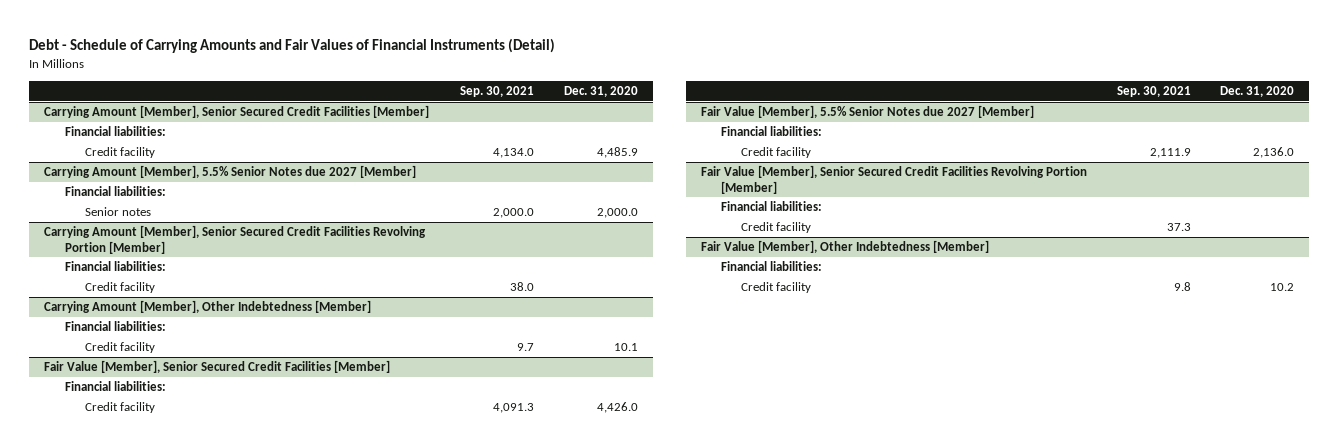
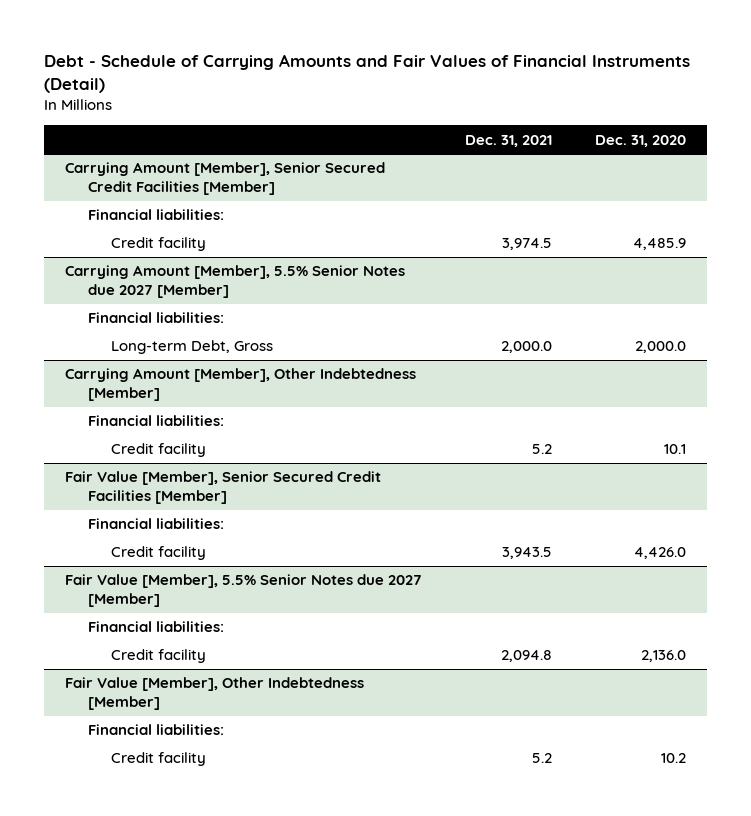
[460,86,535,98] Sep. 30, 2021 -> none
none -> [464,134,552,147] Dec. 31, 2021
[44,225,427,254] Carrying Amount [Member], Senior Secured Credit Facilities Revolving Portion [Member] -> none
[64,261,166,272] Financial liabilities: -> none
[84,282,155,294] Credit facility -> none
[84,207,151,217] Senior notes -> [111,340,274,355] Long-term Debt, Gross
[700,165,1087,194] Fair Value [Member], Senior Secured Credit Facilities Revolving Portion [Member] -> none
[721,201,823,212] Financial liabilities: -> none
[741,222,812,234] Credit facility -> none

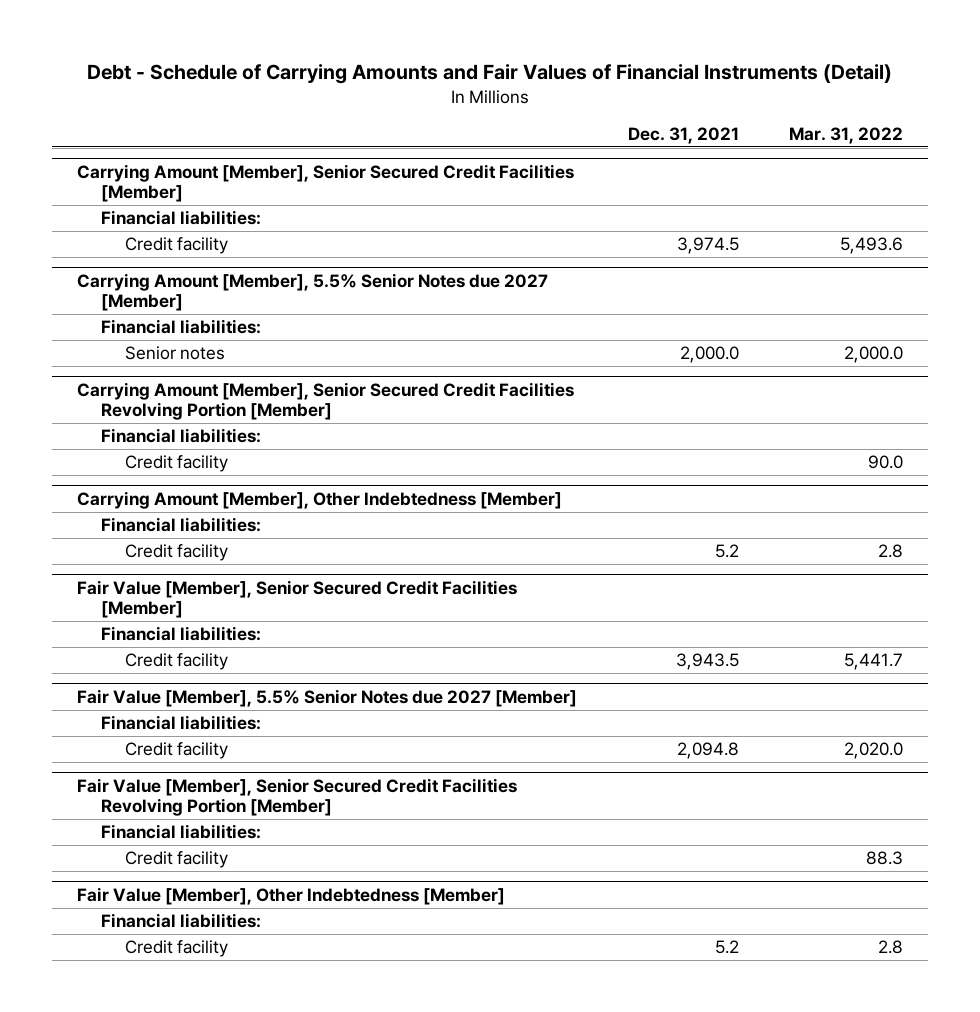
[594,134,686,147] Dec. 31, 2020 -> none
none -> [788,126,903,144] Mar. 31, 2022
[111,340,274,355] Long-term Debt, Gross -> [125,346,226,361] Senior notes
none -> [77,381,575,420] Carrying Amount [Member], Senior Secured Credit Facilities Revolving Portion [Member]
none -> [101,428,262,444] Financial liabilities:
none -> [125,455,229,473] Credit facility
none -> [77,777,518,816] Fair Value [Member], Senior Secured Credit Facilities Revolving Portion [Member]
none -> [101,824,262,840] Financial liabilities:
none -> [125,851,229,869] Credit facility

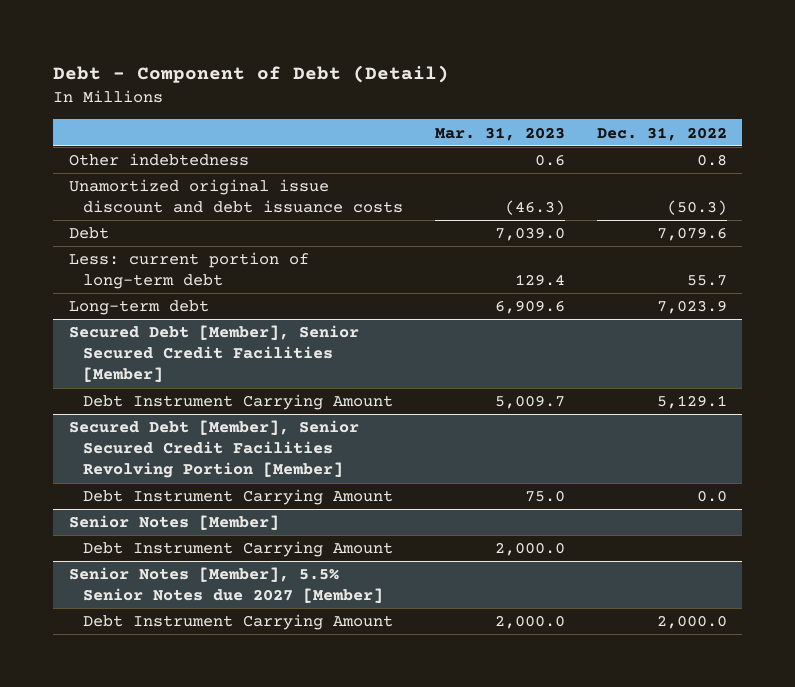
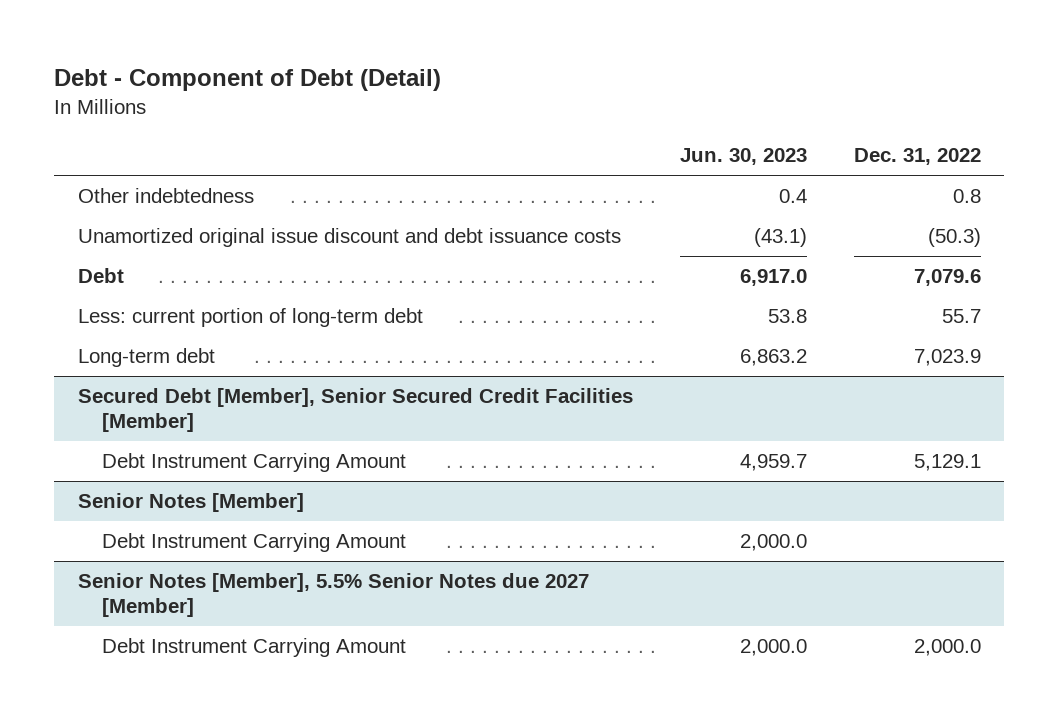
[434,126,565,141] Mar. 31, 2023 -> none
none -> [679,148,807,166] Jun. 30, 2023
[68,420,359,479] Secured Debt [Member], Senior Secured Credit Facilities Revolving Portion [Member] -> none
[83,489,394,506] Debt Instrument Carrying Amount -> none

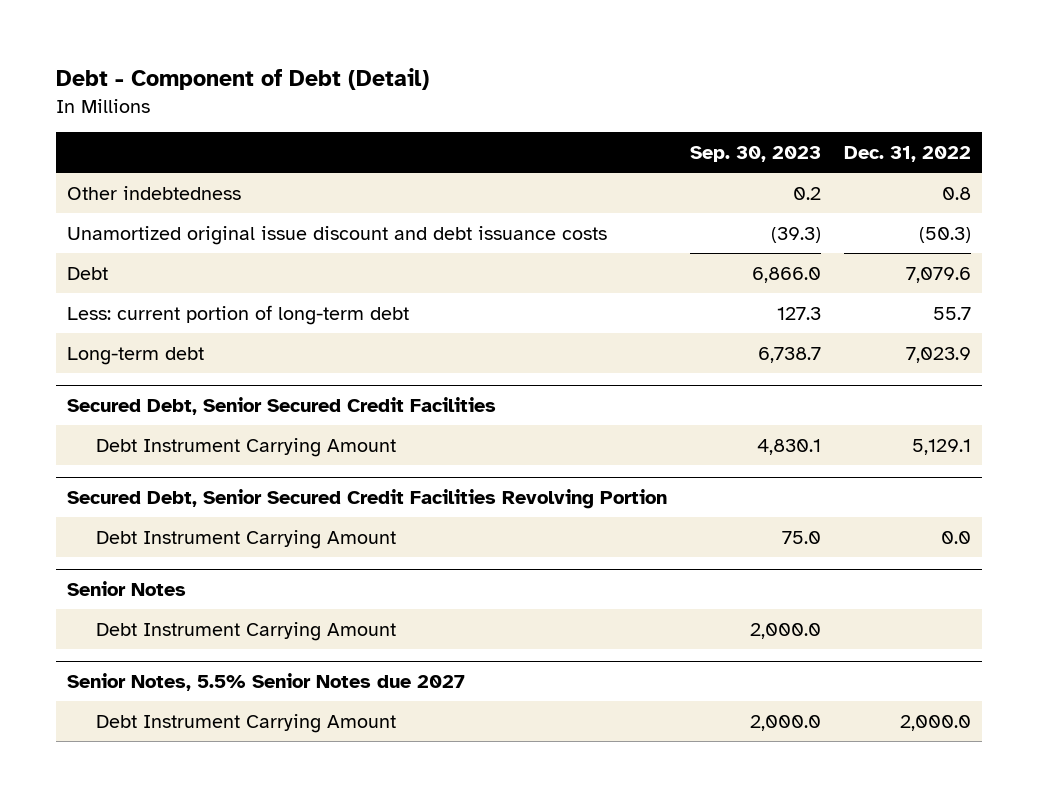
[679,148,807,166] Jun. 30, 2023 -> none
none -> [689,145,821,162] Sep. 30, 2023
[77,388,633,433] Secured Debt [Member], Senior Secured Credit Facilities [Member] -> [67,396,497,415] Secured Debt, Senior Secured Credit Facilities
none -> [67,488,668,509] Secured Debt, Senior Secured Credit Facilities Revolving Portion
none -> [96,529,397,549] Debt Instrument Carrying Amount
[77,493,304,513] Senior Notes [Member] -> [67,580,187,596] Senior Notes
[77,573,589,618] Senior Notes [Member], 5.5% Senior Notes due 2027 [Member] -> [67,672,466,691] Senior Notes, 5.5% Senior Notes due 2027

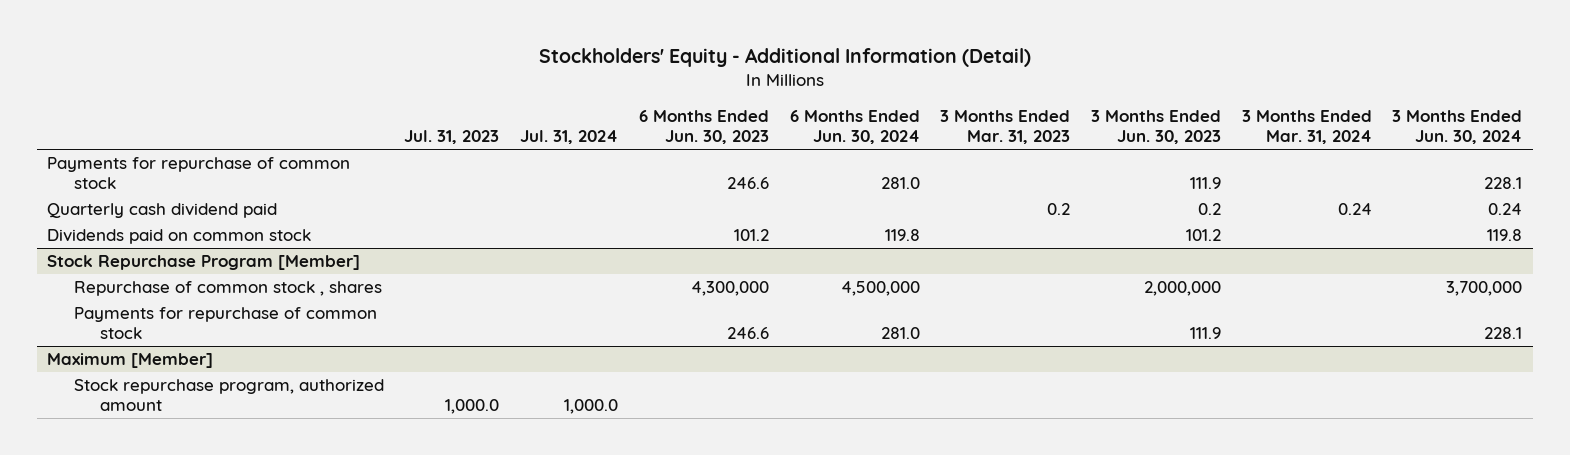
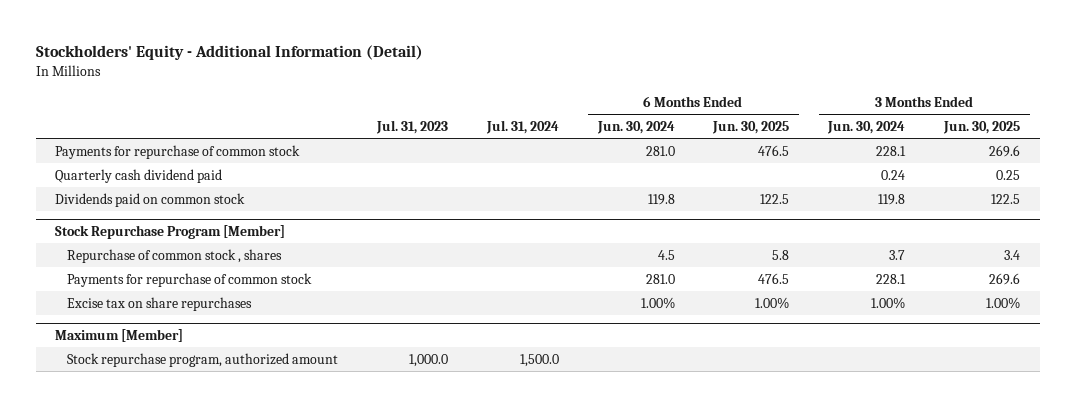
[638,110,769,145] 6 Months Ended Jun. 30, 2023 -> none
[940,110,1071,145] 3 Months Ended Mar. 31, 2023 -> none
[1090,110,1221,145] 3 Months Ended Jun. 30, 2023 -> none
[1241,110,1372,145] 3 Months Ended Mar. 31, 2024 -> none
none -> [712,120,790,134] Jun. 30, 2025
none -> [943,120,1021,134] Jun. 30, 2025
[840,281,920,297] 4,500,000 -> [657,249,675,260] 4.5
[1446,281,1523,297] 3,700,000 -> [889,249,906,260] 3.7
none -> [66,296,252,311] Excise tax on share repurchases
[564,399,619,415] 1,000.0 -> [519,353,559,367] 1,500.0

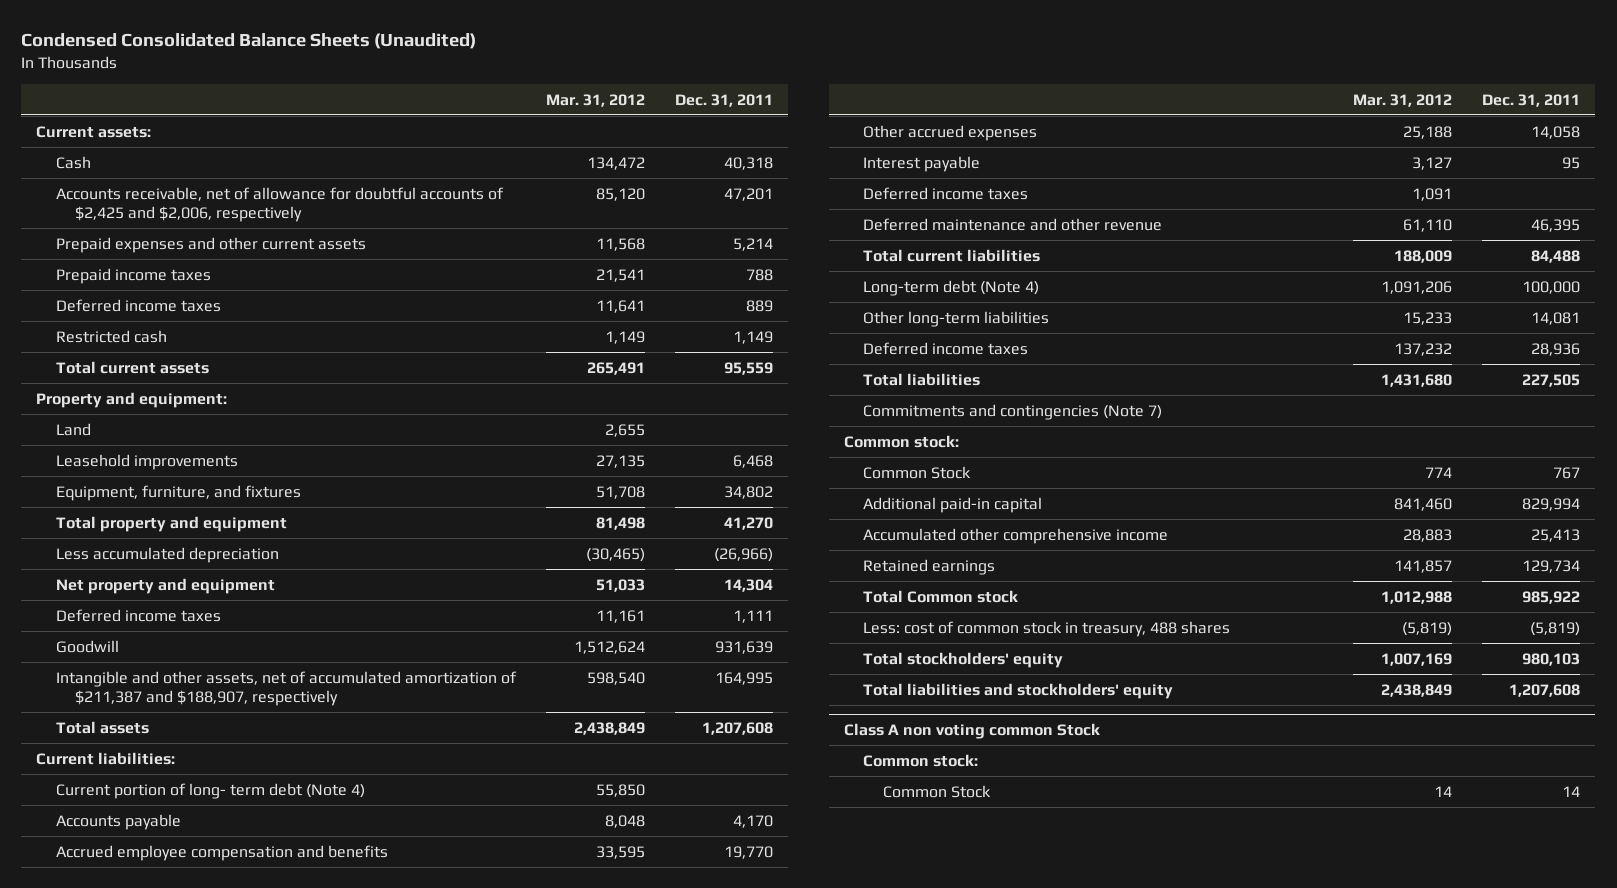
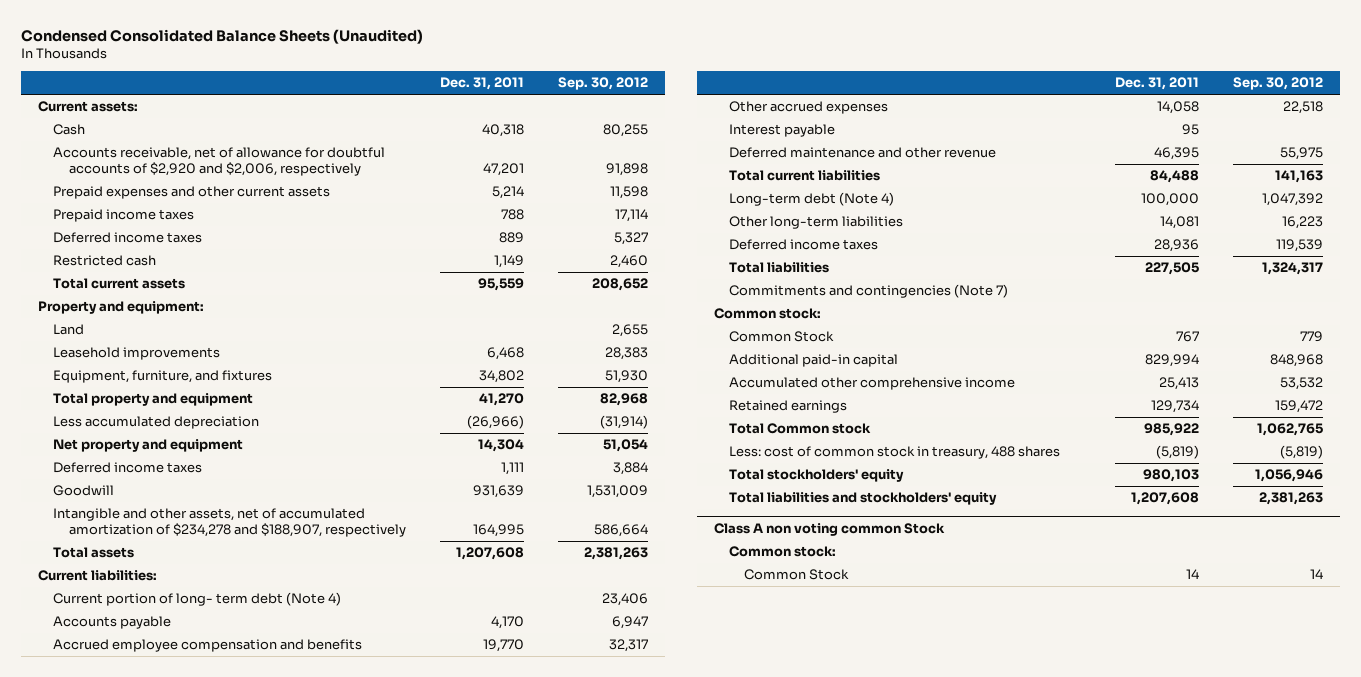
[546,93,646,107] Mar. 31, 2012 -> none
none -> [557,77,648,91] Sep. 30, 2012
[55,186,504,223] Accounts receivable, net of allowance for doubtful accounts of $2,425 and $2,006, respectively -> [53,147,386,177] Accounts receivable, net of allowance for doubtful accounts of $2,920 and $2,006, respectively
[55,670,517,707] Intangible and other assets, net of accumulated amortization of $211,387 and $188,907, respectively -> [53,508,406,538] Intangible and other assets, net of accumulated amortization of $234,278 and $188,907, respectively
[863,186,1029,200] Deferred income taxes -> none

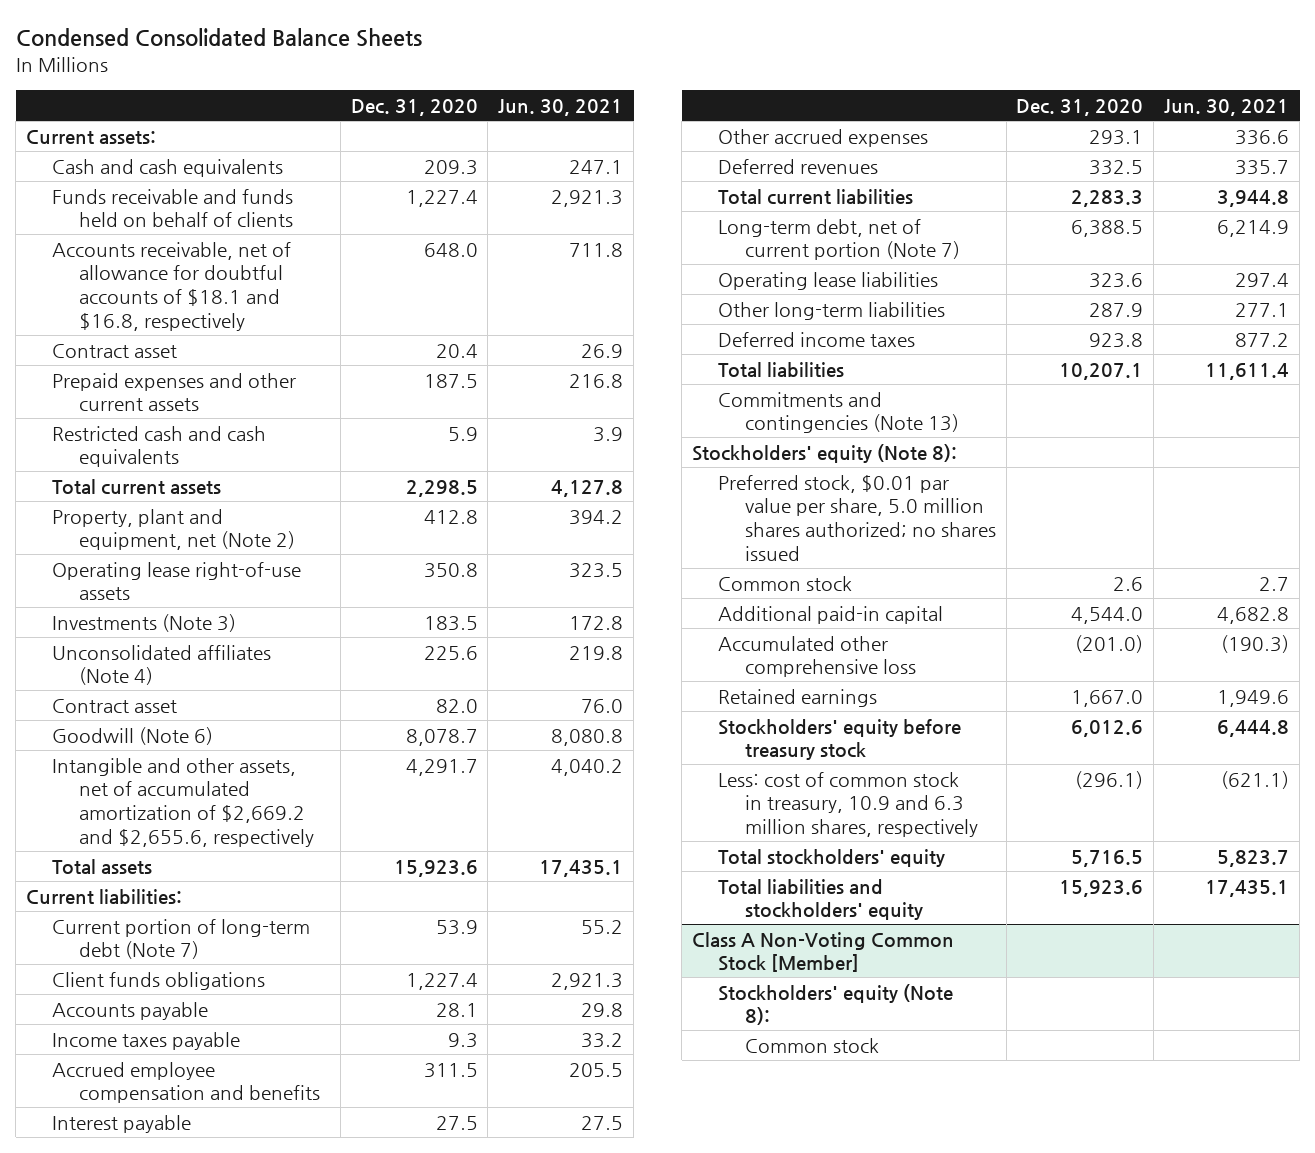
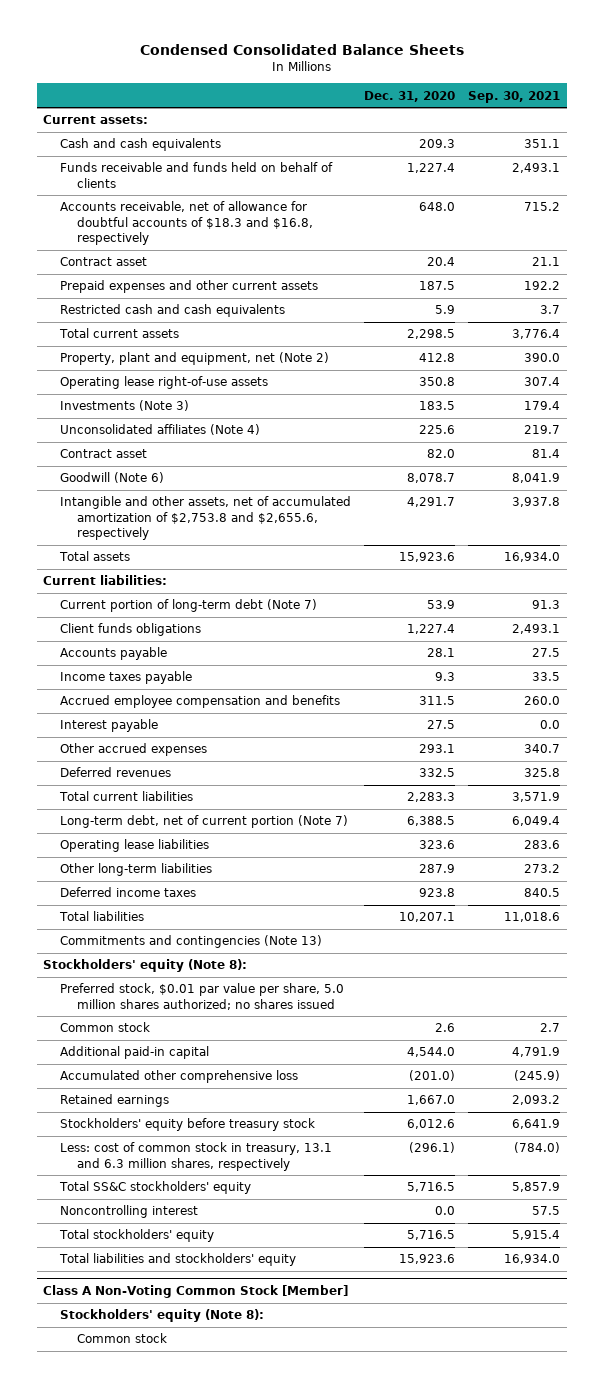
[498,99,624,117] Jun. 30, 2021 -> none
none -> [468,90,561,103] Sep. 30, 2021
[52,241,292,331] Accounts receivable, net of allowance for doubtful accounts of $18.1 and $16.8, respectively -> [60,201,313,245] Accounts receivable, net of allowance for doubtful accounts of $18.3 and $16.8, respectively
[52,757,314,847] Intangible and other assets, net of accumulated amortization of $2,669.2 and $2,655.6, respectively -> [60,496,352,540] Intangible and other assets, net of accumulated amortization of $2,753.8 and $2,655.6, respectively
[718,771,978,837] Less: cost of common stock in treasury, 10.9 and 6.3 million shares, respectively -> [60,1142,333,1171] Less: cost of common stock in treasury, 13.1 and 6.3 million shares, respectively
none -> [59,1181,252,1195] Total SS&C stockholders' equity
none -> [60,1205,199,1219] Noncontrolling interest

